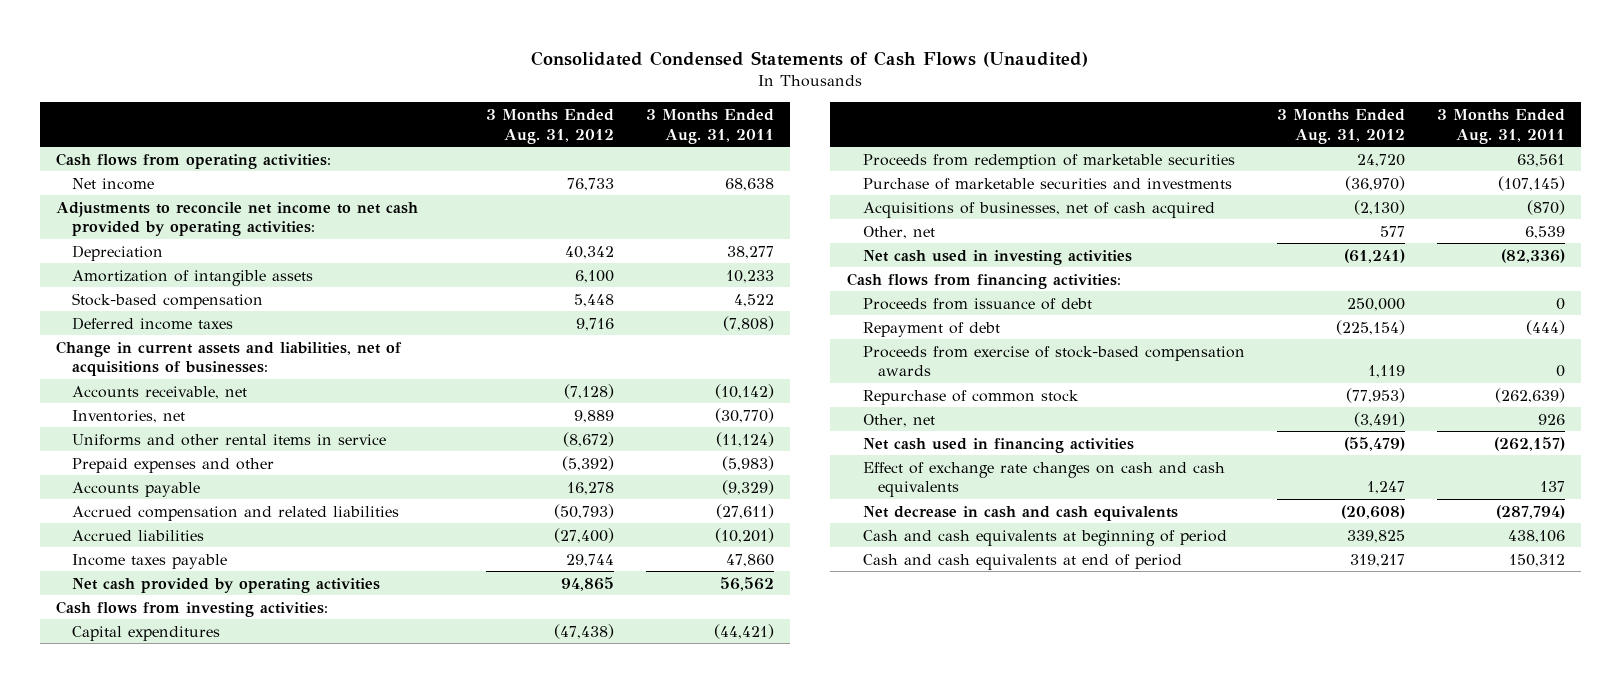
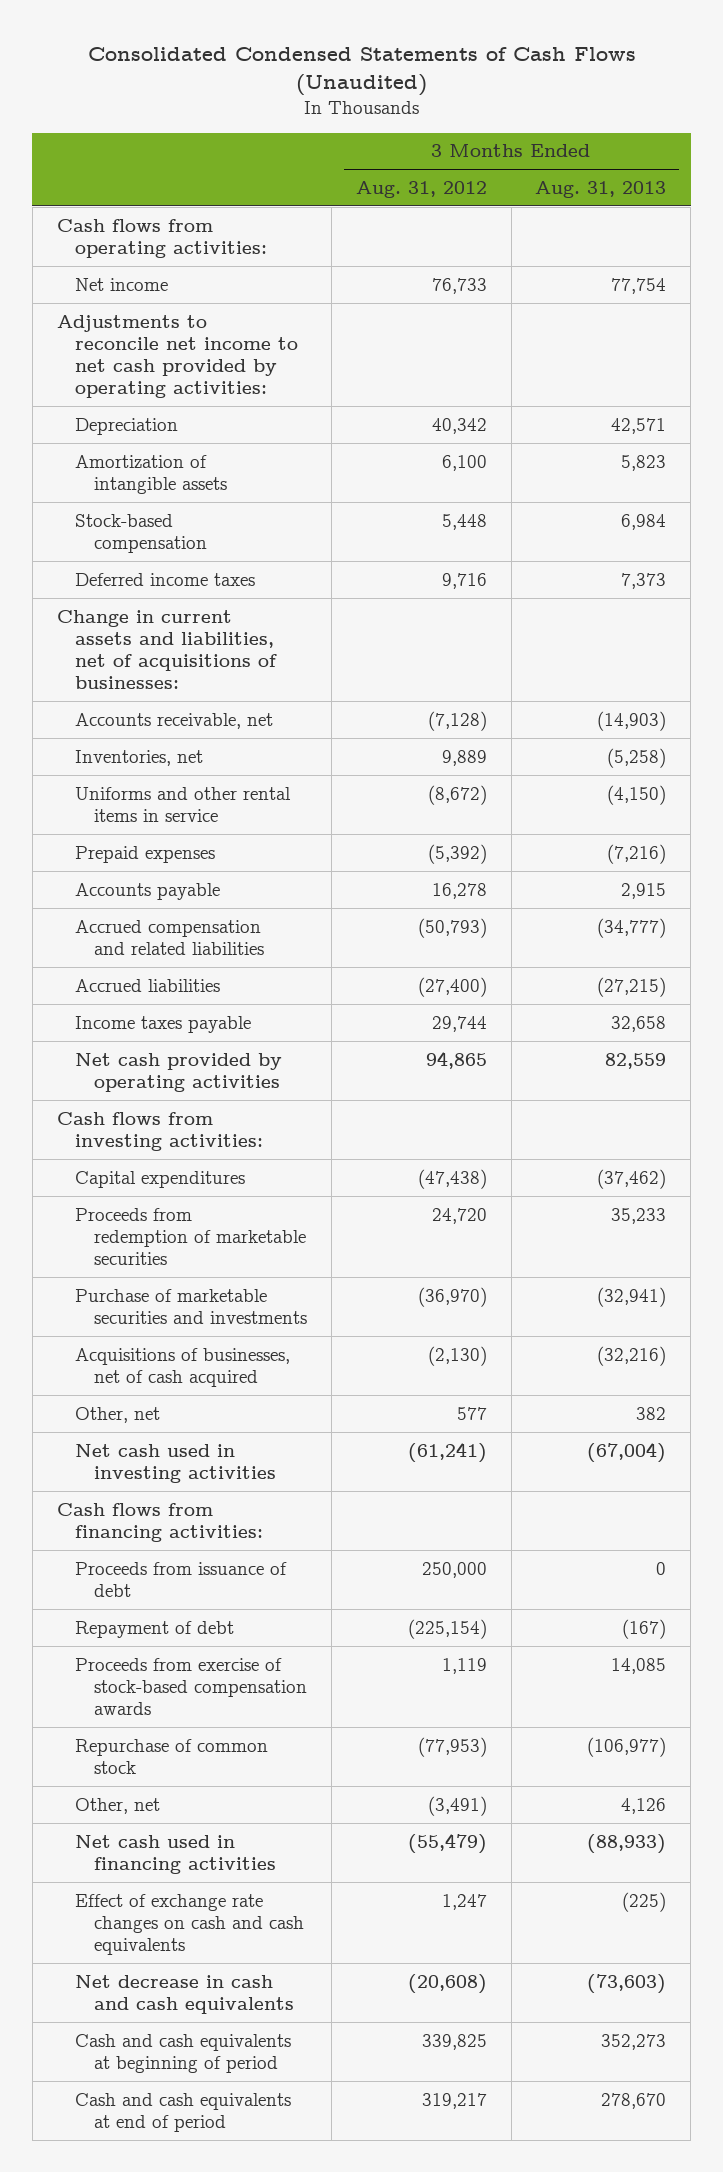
[646,108,775,144] 3 Months Ended Aug. 31, 2011 -> none
none -> [535,180,667,198] Aug. 31, 2013
[71,457,274,473] Prepaid expenses and other -> [75,845,216,863] Prepaid expenses

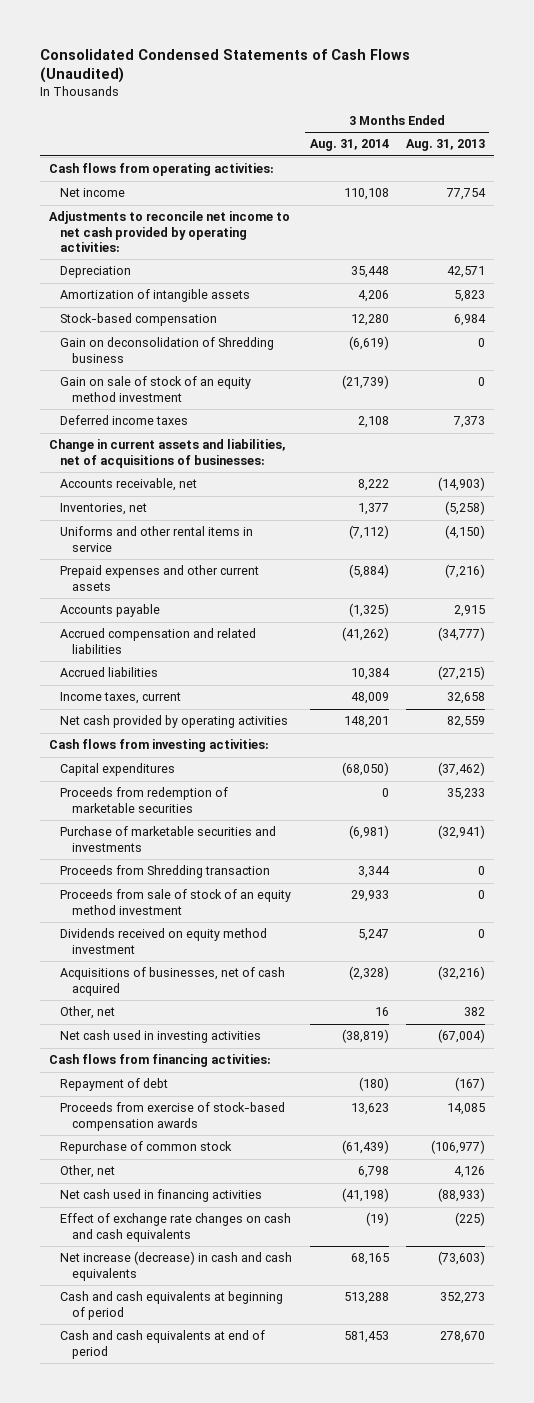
[355,180,487,198] Aug. 31, 2012 -> none
none -> [309,139,389,152] Aug. 31, 2014
none -> [60,337,275,363] Gain on deconsolidation of Shredding business
none -> [60,376,252,402] Gain on sale of stock of an equity method investment
[75,845,216,863] Prepaid expenses -> [60,565,260,591] Prepaid expenses and other current assets
[75,1015,252,1033] Income taxes payable -> [60,692,182,705] Income taxes, current
none -> [60,865,271,879] Proceeds from Shredding transaction
none -> [60,889,292,915] Proceeds from sale of stock of an equity method investment
none -> [60,928,268,954] Dividends received on equity method investment
[75,1561,288,1597] Proceeds from issuance of debt -> none
[75,1974,295,2014] Net decrease in cash and cash equivalents -> [60,1251,293,1281] Net increase (decrease) in cash and cash equivalents

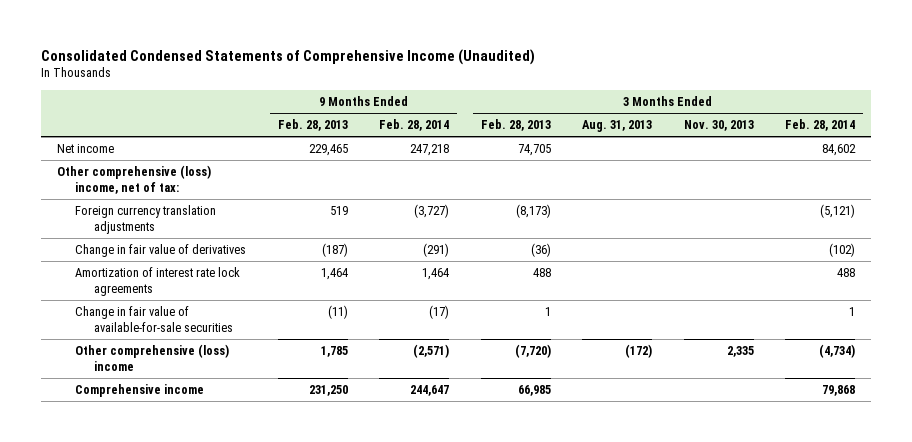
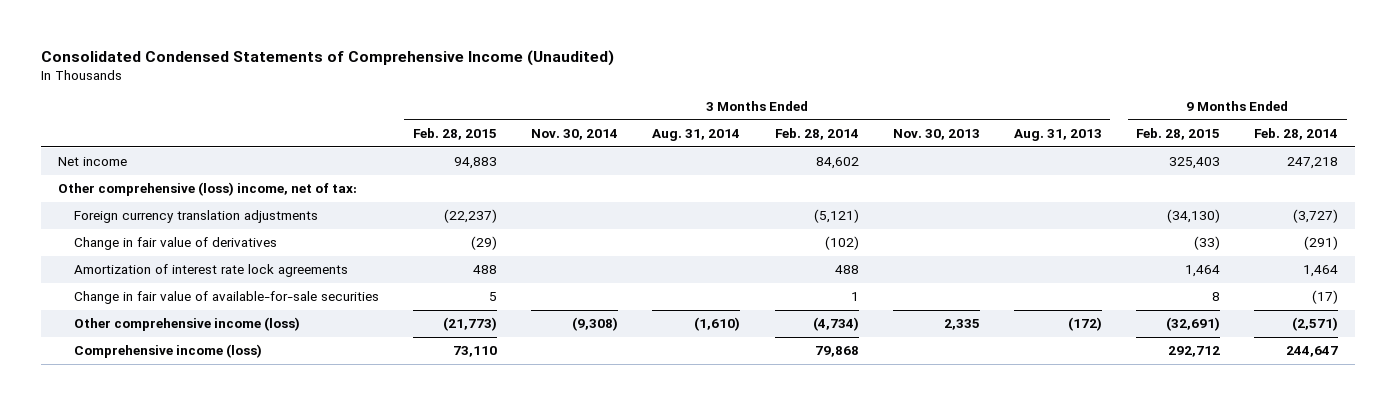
[277,119,348,132] Feb. 28, 2013 -> none
[480,119,551,132] Feb. 28, 2013 -> none
none -> [413,128,498,141] Feb. 28, 2015
none -> [531,129,619,141] Nov. 30, 2014
none -> [652,129,741,142] Aug. 31, 2014
none -> [1136,128,1221,141] Feb. 28, 2015
[75,343,230,371] Other comprehensive (loss) income -> [73,317,300,332] Other comprehensive income (loss)
[75,383,205,397] Comprehensive income -> [73,344,262,359] Comprehensive income (loss)

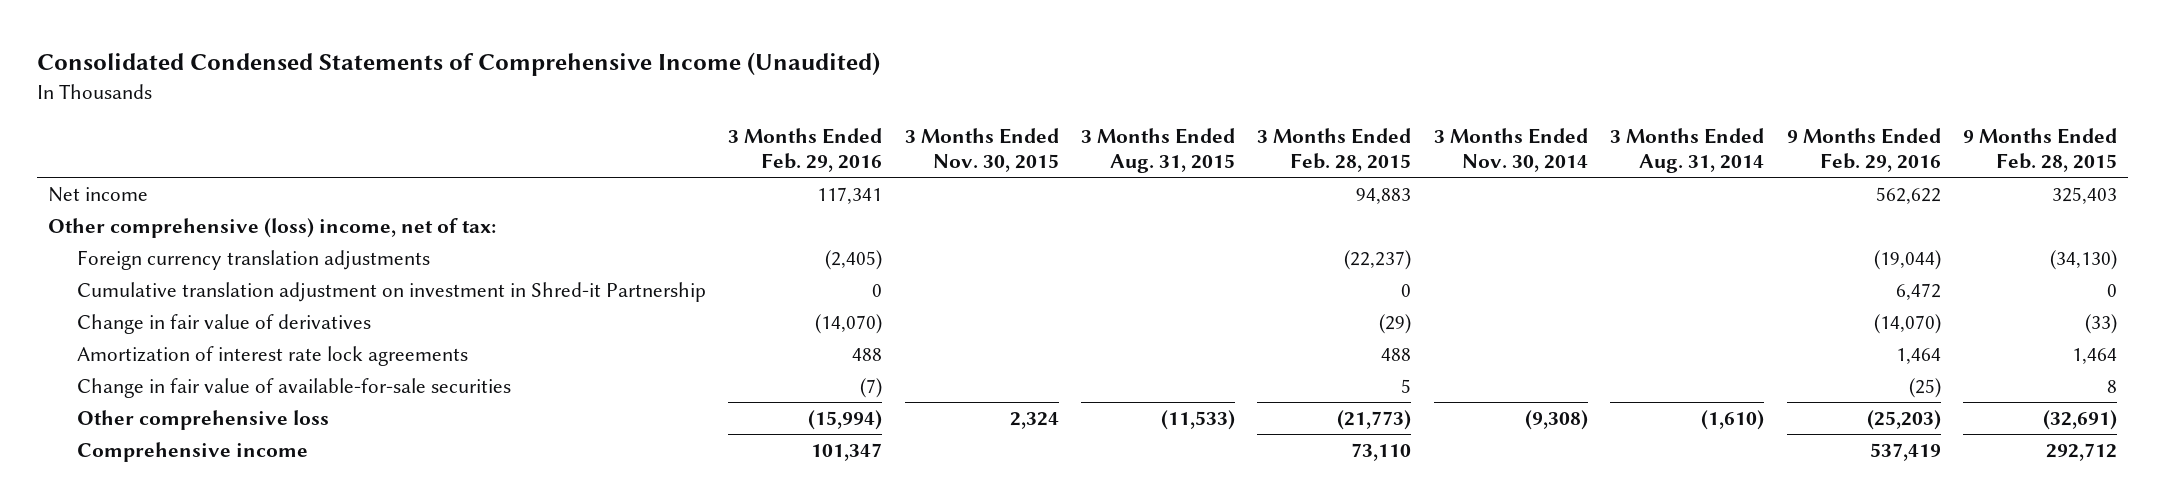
[774,128,859,141] Feb. 28, 2014 -> none
[892,129,980,141] Nov. 30, 2013 -> none
[1013,129,1102,142] Aug. 31, 2013 -> none
[1254,128,1339,141] Feb. 28, 2014 -> none
none -> [728,127,883,173] 3 Months Ended Feb. 29, 2016
none -> [904,127,1059,173] 3 Months Ended Nov. 30, 2015
none -> [1081,127,1236,174] 3 Months Ended Aug. 31, 2015
none -> [1786,127,1941,173] 9 Months Ended Feb. 29, 2016
none -> [76,281,706,302] Cumulative translation adjustment on investment in Shred-it Partnership
[73,317,300,332] Other comprehensive income (loss) -> [76,409,329,430] Other comprehensive loss
[73,344,262,359] Comprehensive income (loss) -> [76,441,308,462] Comprehensive income

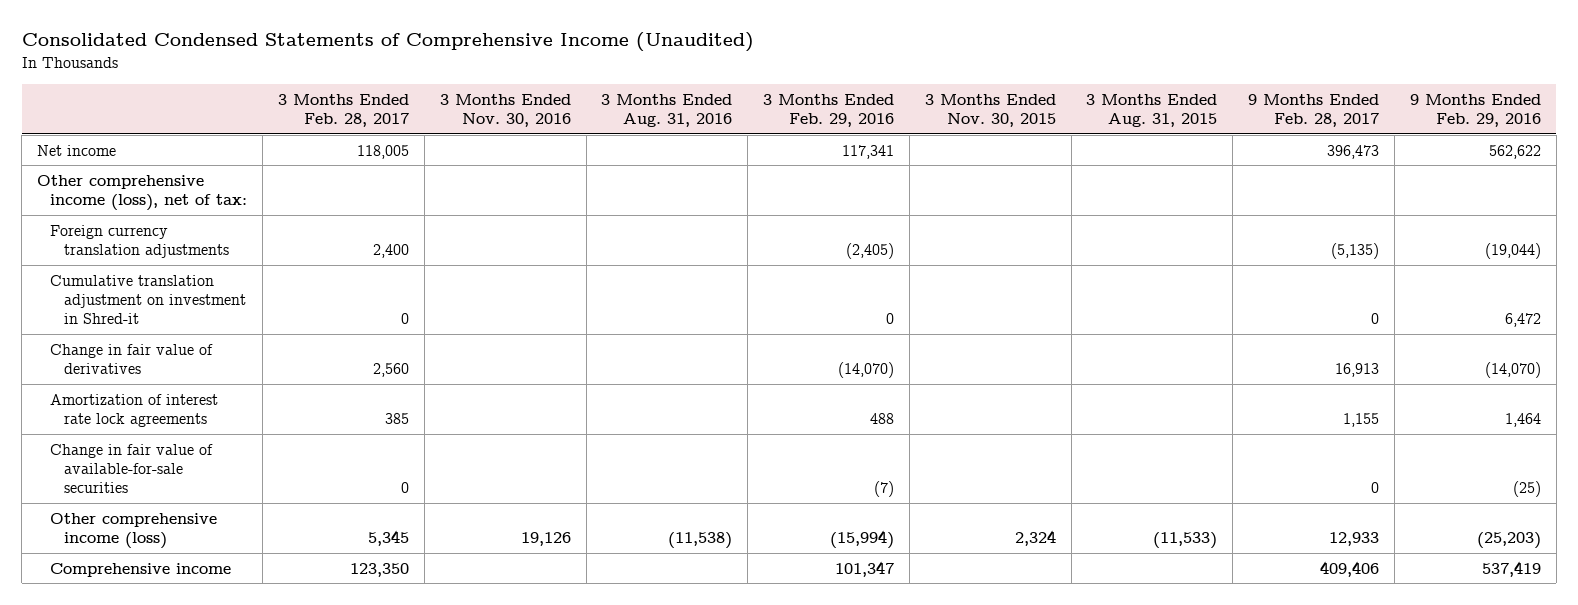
[1257,127,1412,173] 3 Months Ended Feb. 28, 2015 -> none
[1433,127,1588,173] 3 Months Ended Nov. 30, 2014 -> none
[1610,127,1765,174] 3 Months Ended Aug. 31, 2014 -> none
[1962,127,2117,173] 9 Months Ended Feb. 28, 2015 -> none
none -> [278,94,410,128] 3 Months Ended Feb. 28, 2017
none -> [439,94,571,128] 3 Months Ended Nov. 30, 2016
none -> [601,94,733,128] 3 Months Ended Aug. 31, 2016
none -> [1248,94,1380,128] 9 Months Ended Feb. 28, 2017
[48,217,497,238] Other comprehensive (loss) income, net of tax: -> [36,174,248,211] Other comprehensive income (loss), net of tax:
[76,281,706,302] Cumulative translation adjustment on investment in Shred-it Partnership -> [50,274,247,325] Cumulative translation adjustment on investment in Shred-it
[76,409,329,430] Other comprehensive loss -> [50,512,218,549] Other comprehensive income (loss)

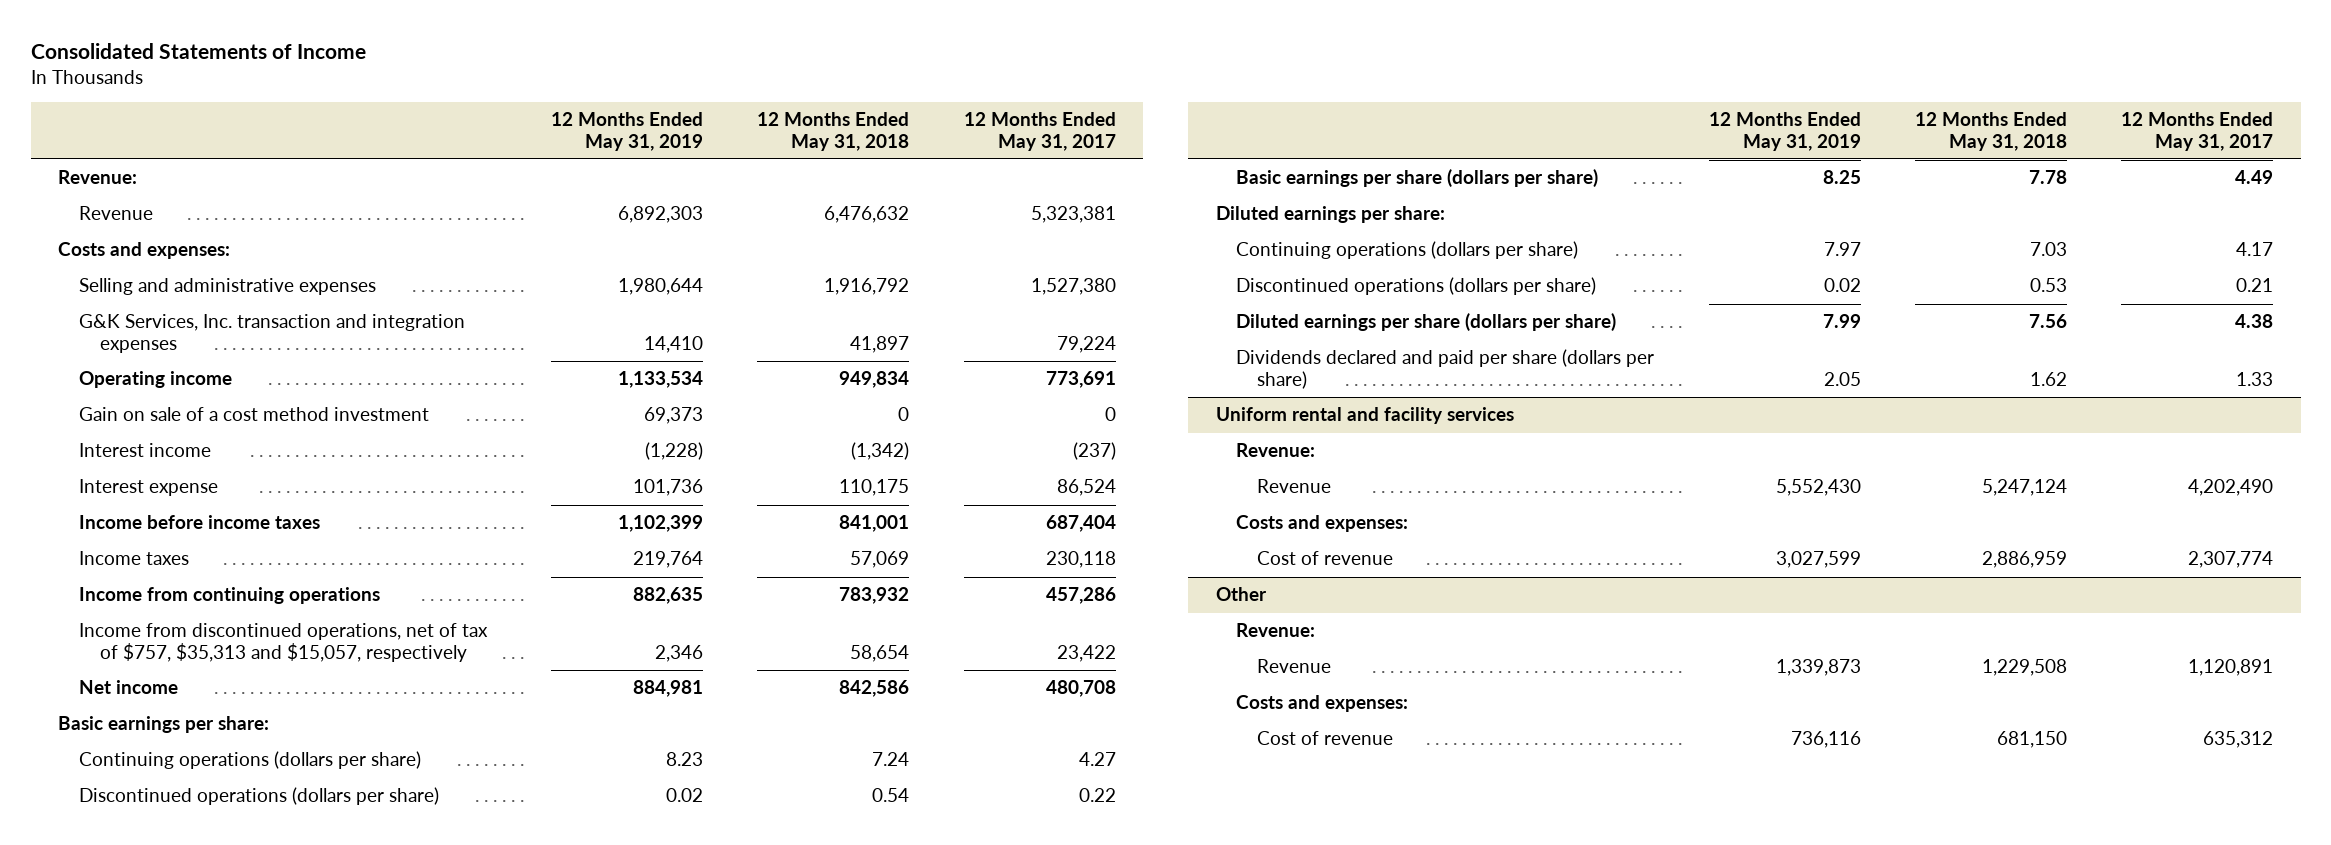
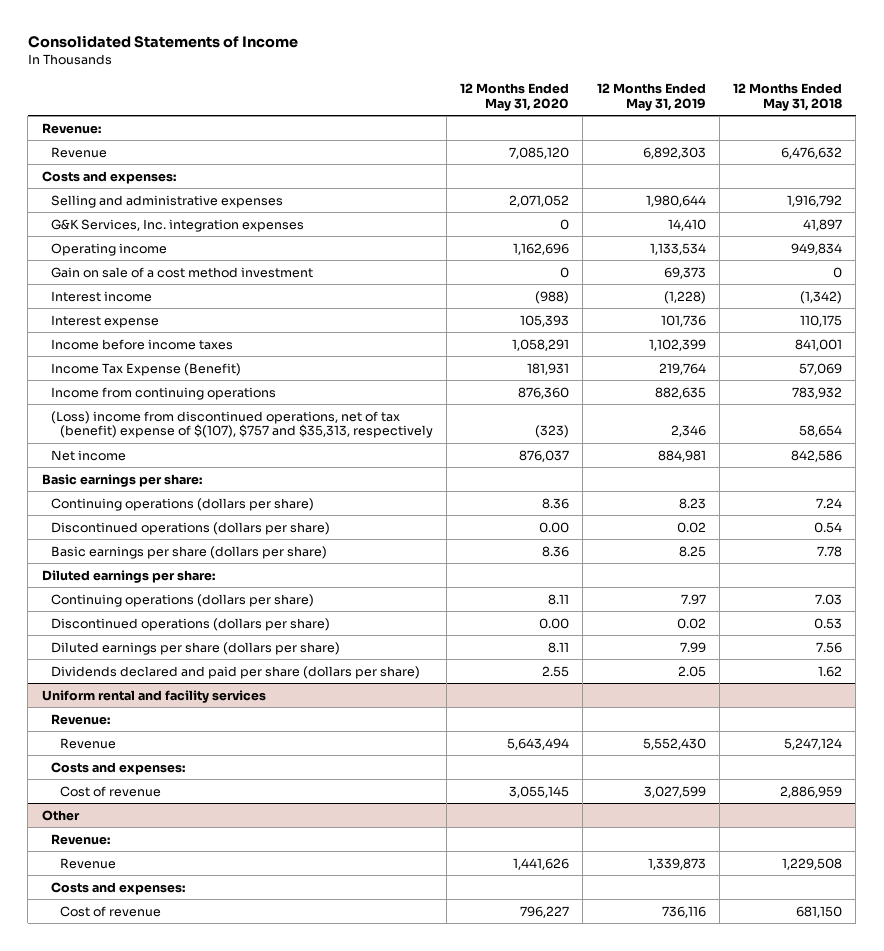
[963,112,1116,151] 12 Months Ended May 31, 2017 -> none
none -> [460,83,570,111] 12 Months Ended May 31, 2020
[78,314,465,353] G&K Services, Inc. transaction and integration expenses -> [50,218,304,232] G&K Services, Inc. integration expenses
[78,551,189,566] Income taxes -> [50,362,241,376] Income Tax Expense (Benefit)
[78,623,488,662] Income from discontinued operations, net of tax of $757, $35,313 and $15,057, respectively -> [50,410,433,439] (Loss) income from discontinued operations, net of tax (benefit) expense of $(107), $757 and $35,313, respectively

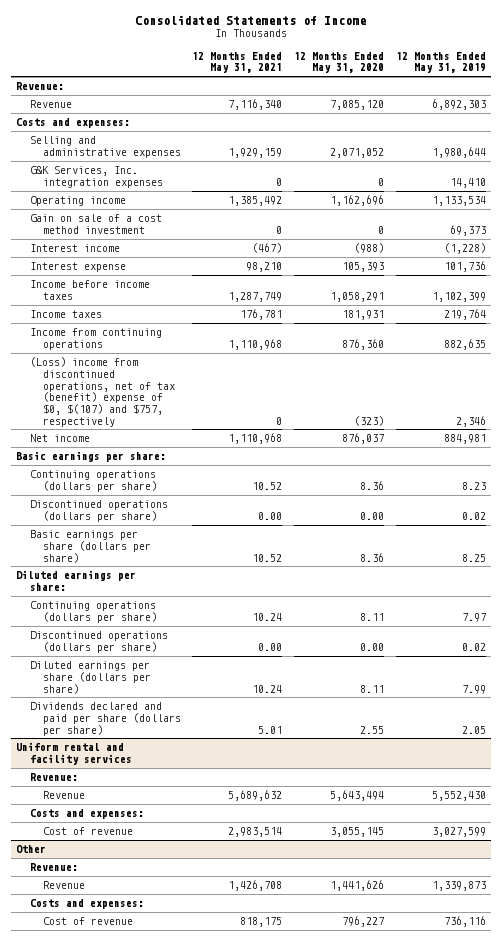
[733,83,843,111] 12 Months Ended May 31, 2018 -> none
none -> [192,51,283,74] 12 Months Ended May 31, 2021
[50,362,241,376] Income Tax Expense (Benefit) -> [29,310,102,319] Income taxes
[50,410,433,439] (Loss) income from discontinued operations, net of tax (benefit) expense of $(107), $757 and $35,313, respectively -> [29,357,175,427] (Loss) income from discontinued operations, net of tax (benefit) expense of $0, $(107) and $757, respectively

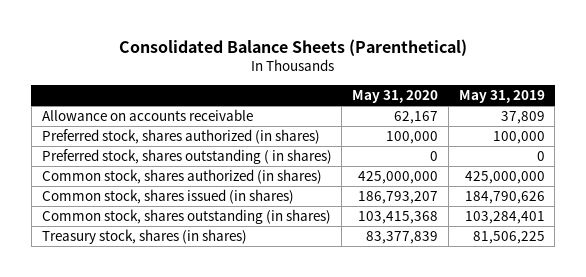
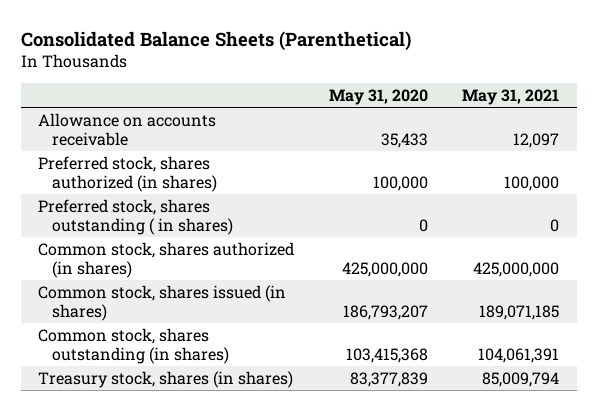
[458,90,545,104] May 31, 2019 -> none
none -> [462,88,560,105] May 31, 2021
[394,111,439,125] 62,167 -> [380,133,428,149] 35,433

